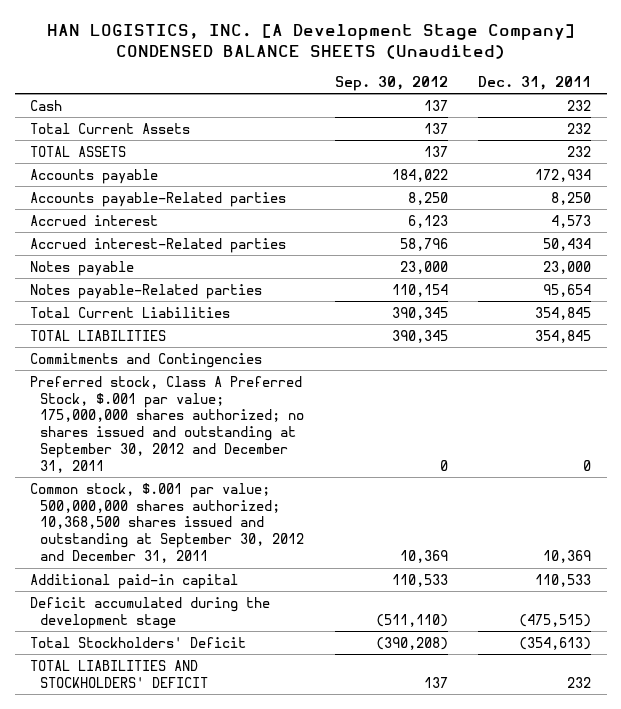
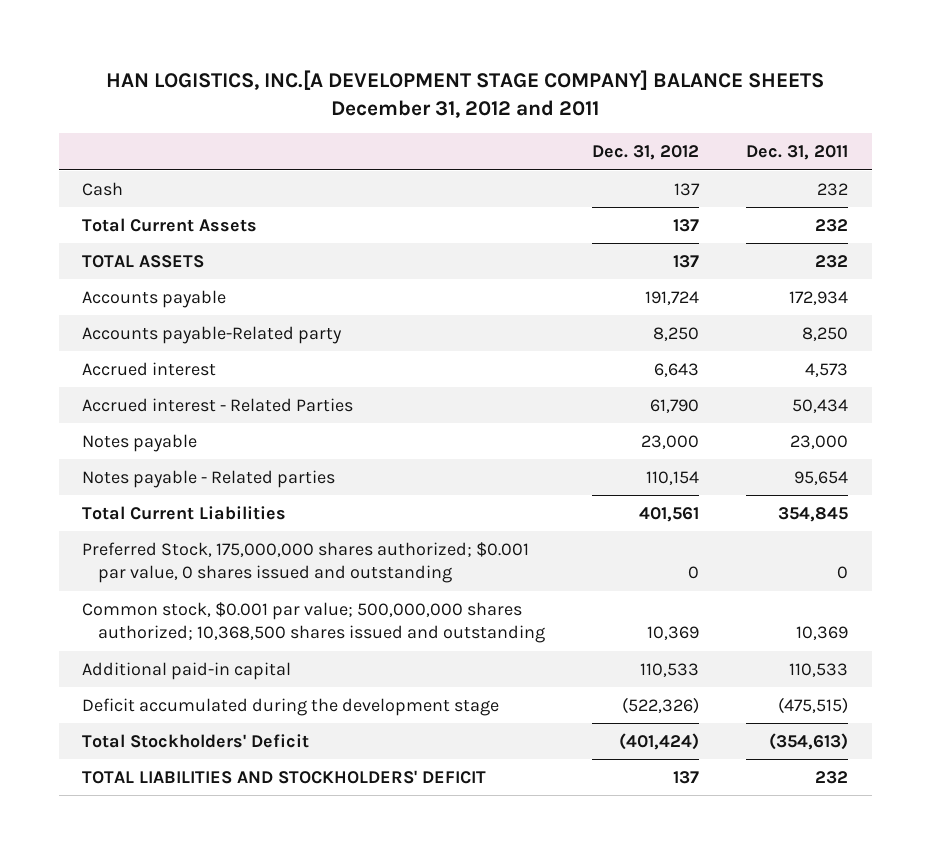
[46,23,575,59] HAN LOGISTICS, INC. [A Development Stage Company] CONDENSED BALANCE SHEETS (Unaudited) -> [106,70,825,119] HAN LOGISTICS, INC.[A DEVELOPMENT STAGE COMPANY] BALANCE SHEETS December 31, 2012 and 2011
[334,75,448,91] Sep. 30, 2012 -> none
none -> [592,145,700,161] Dec. 31, 2012
[30,191,287,207] Accounts payable-Related parties -> [82,325,343,344] Accounts payable-Related party
[30,237,287,253] Accrued interest-Related parties -> [82,397,354,412] Accrued interest - Related Parties
[30,283,263,299] Notes payable-Related parties -> [82,469,336,488] Notes payable - Related parties
[30,329,167,341] TOTAL LIABILITIES -> none
[30,352,263,368] Commitments and Contingencies -> none
[30,375,305,474] Preferred stock, Class A Preferred Stock, $.001 par value; 175,000,000 shares authorized; no shares issued and outstanding at September 30, 2012 and December 31, 2011 -> [82,541,530,584] Preferred Stock, 175,000,000 shares authorized; $0.001 par value, 0 shares issued and outstanding
[30,482,305,564] Common stock, $.001 par value; 500,000,000 shares authorized; 10,368,500 shares issued and outstanding at September 30, 2012 and December 31, 2011 -> [82,601,546,644] Common stock, $0.001 par value; 500,000,000 shares authorized; 10,368,500 shares issued and outstanding

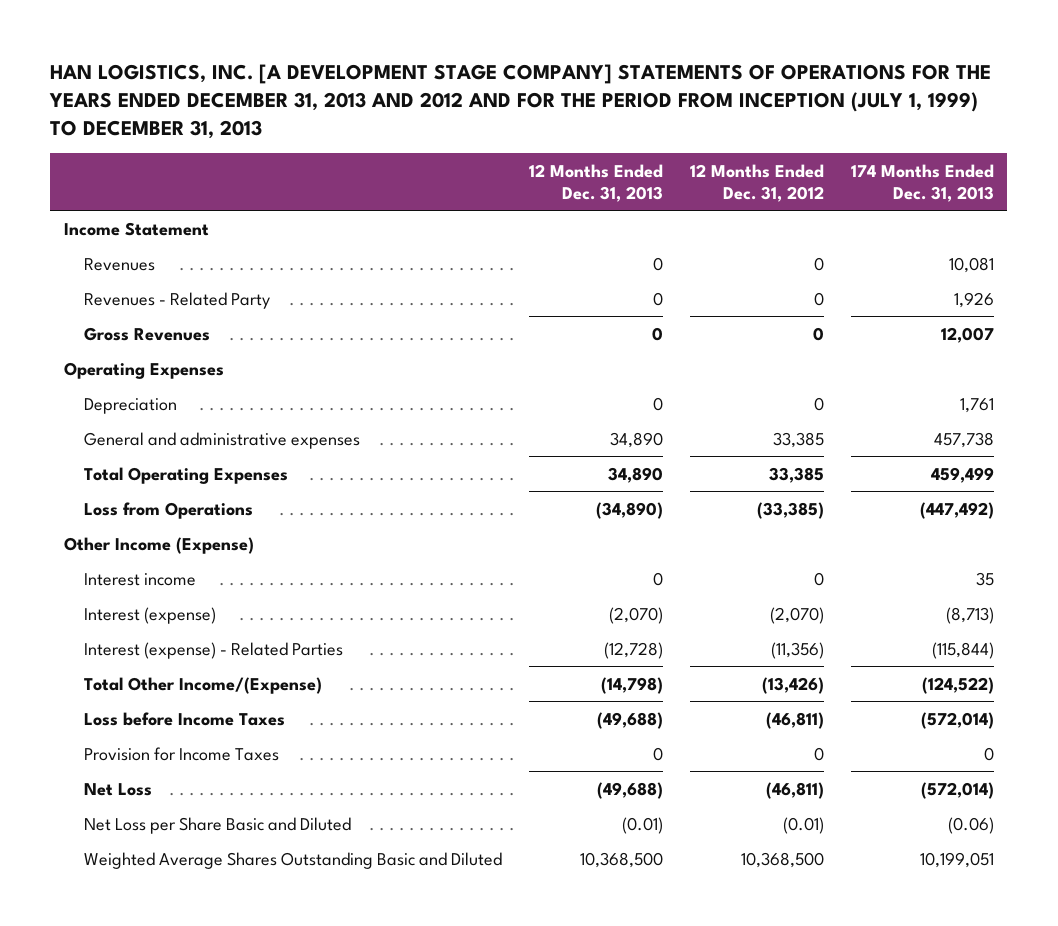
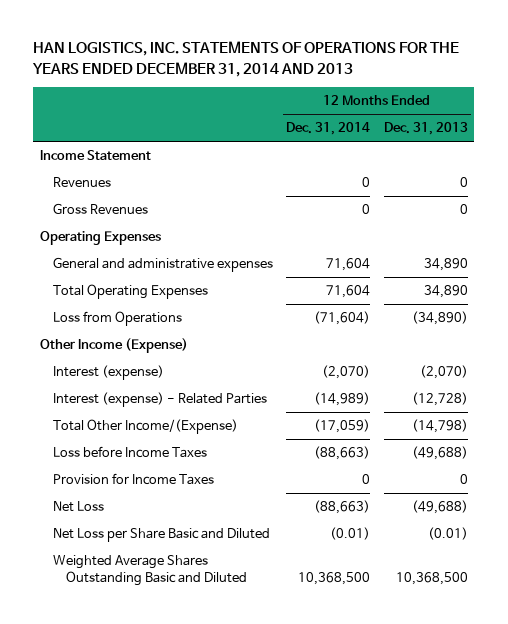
[49,63,992,139] HAN LOGISTICS, INC. [A DEVELOPMENT STAGE COMPANY] STATEMENTS OF OPERATIONS FOR THE YEARS ENDED DECEMBER 31, 2013 AND 2012 AND FOR THE PERIOD FROM INCEPTION (JULY 1, 1999) TO DECEMBER 31, 2013 -> [32,41,460,77] HAN LOGISTICS, INC. STATEMENTS OF OPERATIONS FOR THE YEARS ENDED DECEMBER 31, 2014 AND 2013
[689,163,824,202] 12 Months Ended Dec. 31, 2012 -> none
[850,163,994,202] 174 Months Ended Dec. 31, 2013 -> none
none -> [286,122,371,136] Dec. 31, 2014
[83,291,270,309] Revenues - Related Party -> none
[83,397,177,414] Depreciation -> none
[83,572,196,586] Interest income -> none

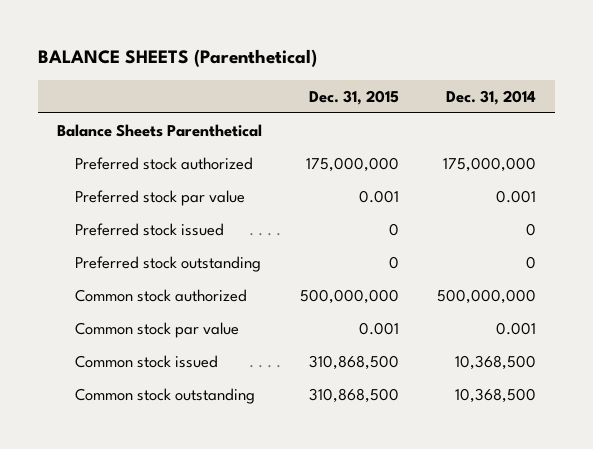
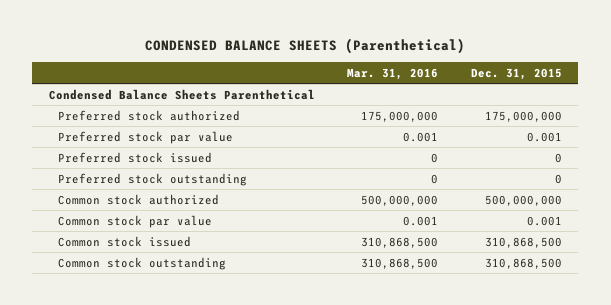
[37,49,317,68] BALANCE SHEETS (Parenthetical) -> [145,38,466,55] CONDENSED BALANCE SHEETS (Parenthetical)
[446,89,537,105] Dec. 31, 2014 -> none
none -> [347,67,439,80] Mar. 31, 2016
[56,123,262,137] Balance Sheets Parenthetical -> [48,88,315,100] Condensed Balance Sheets Parenthetical

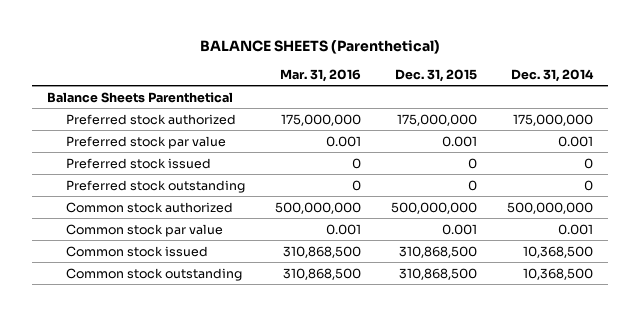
[145,38,466,55] CONDENSED BALANCE SHEETS (Parenthetical) -> [199,39,440,54] BALANCE SHEETS (Parenthetical)
none -> [510,68,594,82] Dec. 31, 2014
[48,88,315,100] Condensed Balance Sheets Parenthetical -> [46,91,233,103] Balance Sheets Parenthetical

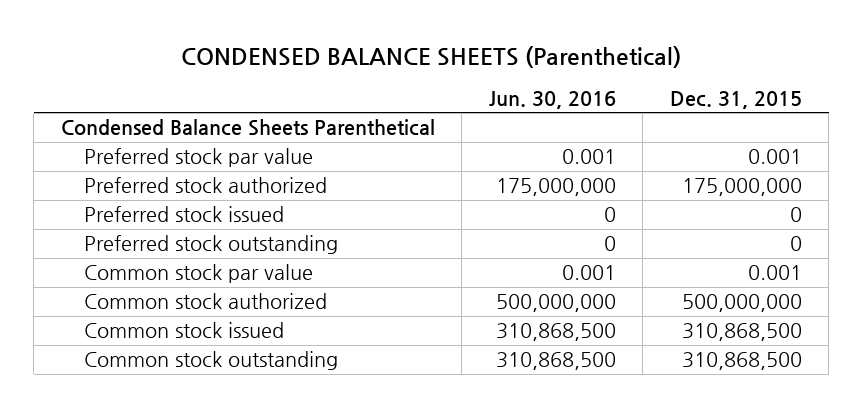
[199,39,440,54] BALANCE SHEETS (Parenthetical) -> [181,45,682,68] CONDENSED BALANCE SHEETS (Parenthetical)
[280,68,362,82] Mar. 31, 2016 -> none
[510,68,594,82] Dec. 31, 2014 -> none
none -> [488,90,616,109] Jun. 30, 2016
[46,91,233,103] Balance Sheets Parenthetical -> [60,119,435,137] Condensed Balance Sheets Parenthetical
[66,113,237,125] Preferred stock authorized -> [84,177,328,194] Preferred stock authorized
[66,201,234,213] Common stock authorized -> [84,293,328,310] Common stock authorized

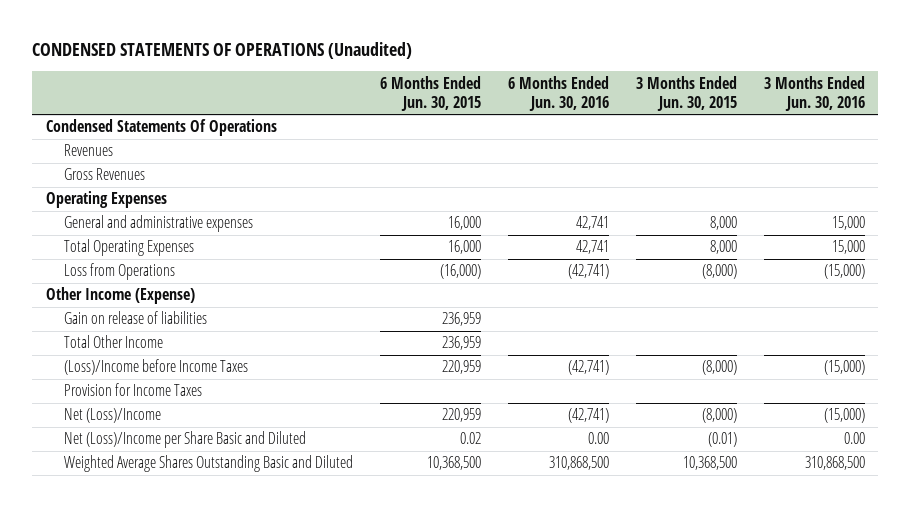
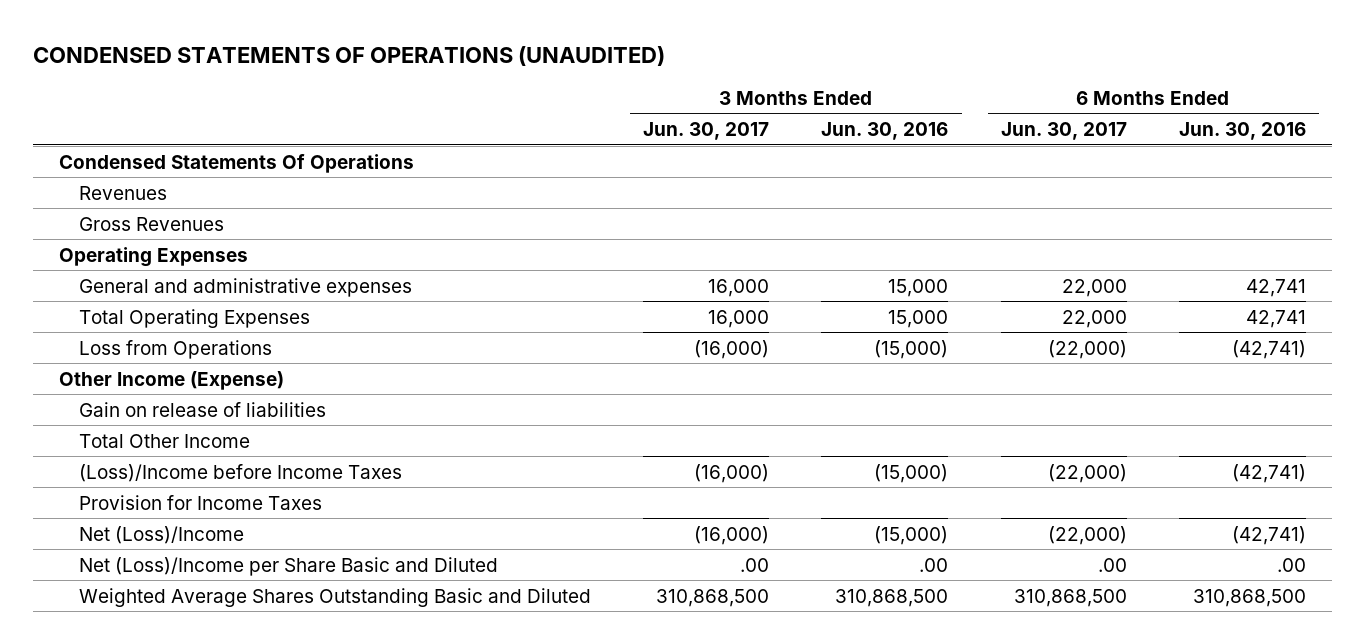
[32,41,413,59] CONDENSED STATEMENTS OF OPERATIONS (Unaudited) -> [33,46,666,67] CONDENSED STATEMENTS OF OPERATIONS (UNAUDITED)
[380,75,482,111] 6 Months Ended Jun. 30, 2015 -> none
[636,75,738,111] 3 Months Ended Jun. 30, 2015 -> none
none -> [643,122,770,141] Jun. 30, 2017
none -> [1000,122,1127,141] Jun. 30, 2017
[588,432,610,445] 0.00 -> [1276,557,1306,572] .00
[844,432,866,445] 0.00 -> [919,557,949,572] .00

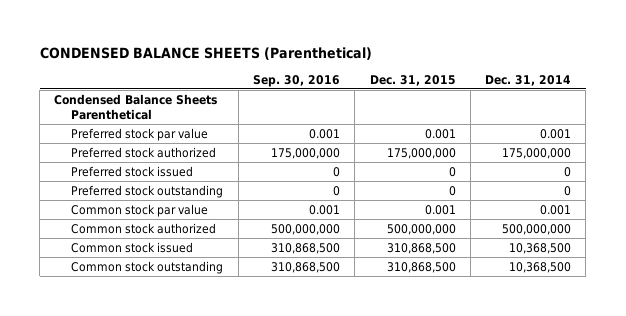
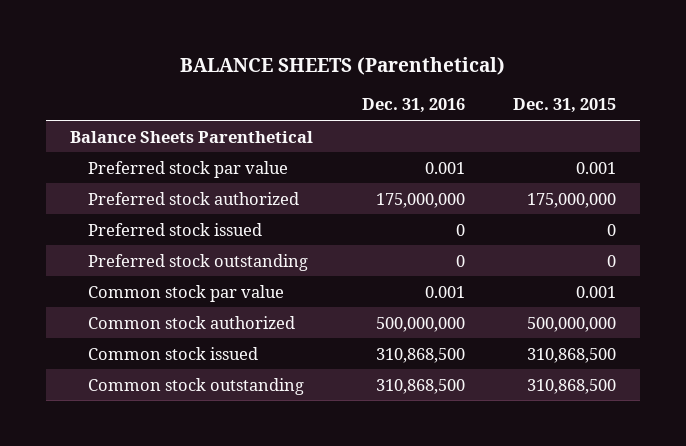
[39,47,372,61] CONDENSED BALANCE SHEETS (Parenthetical) -> [180,56,506,75] BALANCE SHEETS (Parenthetical)
[252,74,340,87] Sep. 30, 2016 -> none
[485,74,572,86] Dec. 31, 2014 -> none
none -> [361,98,465,114] Dec. 31, 2016
[54,93,218,120] Condensed Balance Sheets Parenthetical -> [70,130,314,143] Balance Sheets Parenthetical

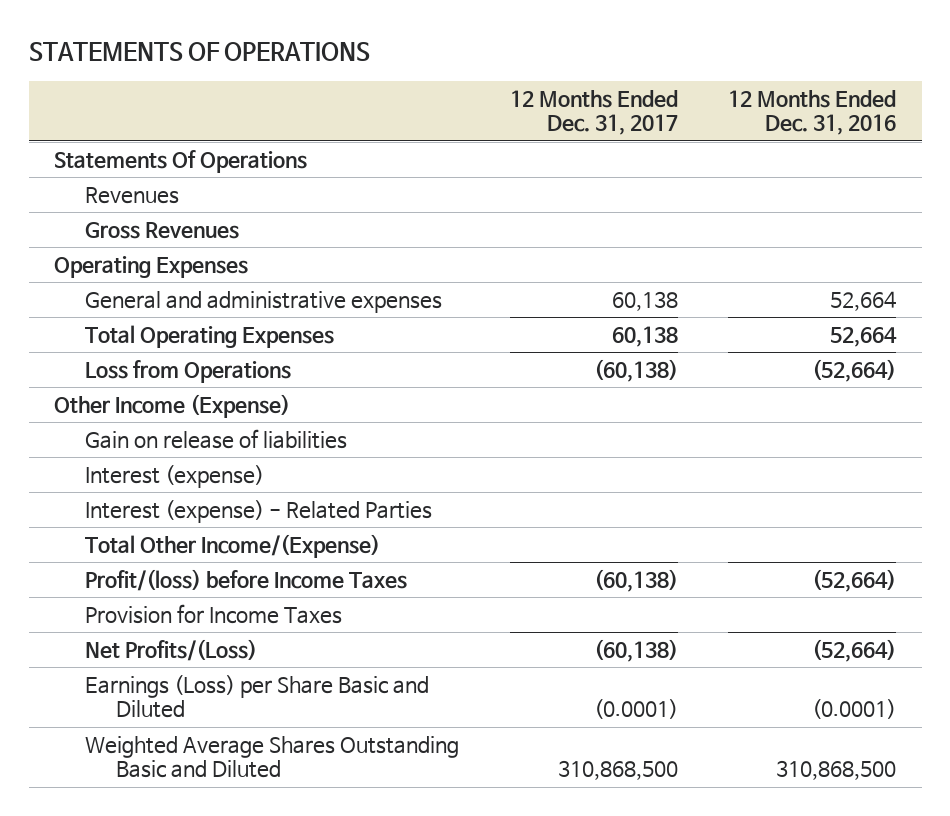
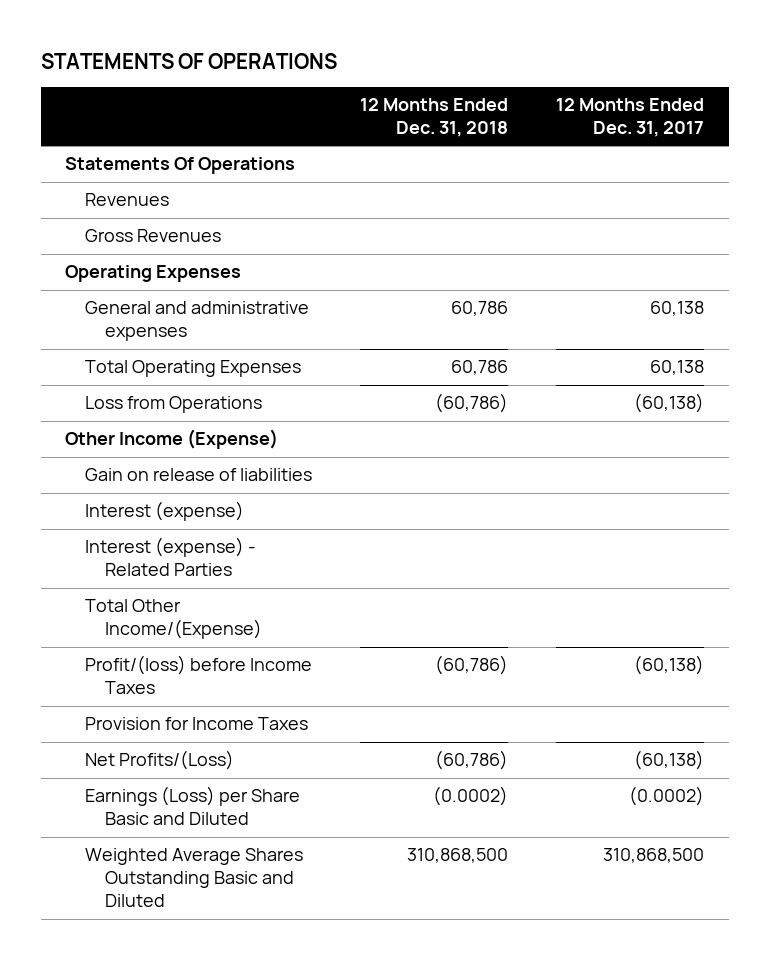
[728,89,897,136] 12 Months Ended Dec. 31, 2016 -> none
none -> [360,98,509,138] 12 Months Ended Dec. 31, 2018
[593,699,678,720] (0.0001) -> [629,786,705,807] (0.0002)

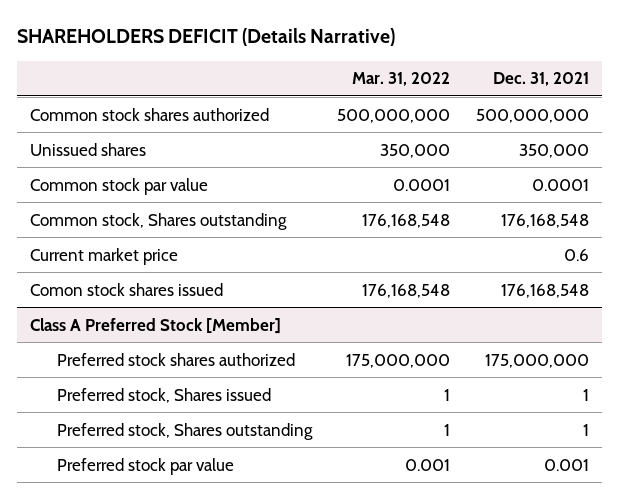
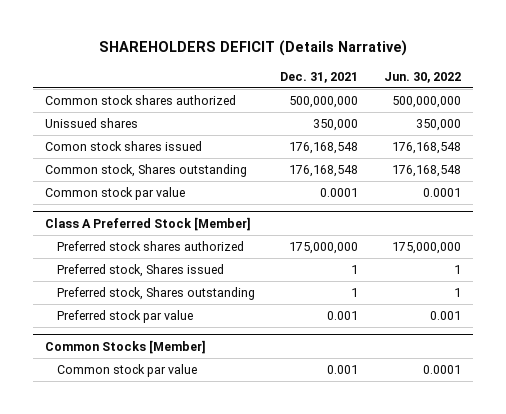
[352,72,451,87] Mar. 31, 2022 -> none
none -> [383,71,461,83] Jun. 30, 2022
[29,247,178,265] Current market price -> none
[29,212,287,230] Common stock, Shares outstanding -> [45,164,248,178] Common stock, Shares outstanding
[29,177,208,195] Common stock par value -> [45,187,186,201] Common stock par value
none -> [45,339,207,354] Common Stocks [Member]
none -> [57,364,198,378] Common stock par value

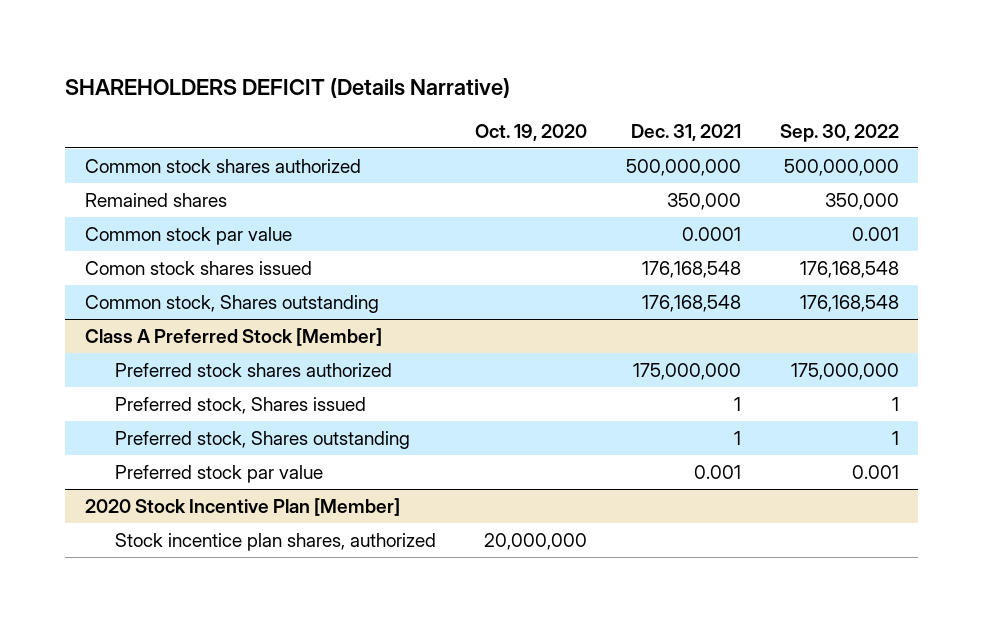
[383,71,461,83] Jun. 30, 2022 -> none
none -> [474,123,587,141] Oct. 19, 2020
none -> [779,123,899,142] Sep. 30, 2022
[45,118,139,129] Unissued shares -> none
none -> [84,192,227,207] Remained shares
[45,187,186,201] Common stock par value -> [84,226,292,245] Common stock par value
[45,339,207,354] Common Stocks [Member] -> none
[57,364,198,378] Common stock par value -> none
none -> [84,497,400,516] 2020 Stock Incentive Plan [Member]
none -> [115,532,437,551] Stock incentice plan shares, authorized

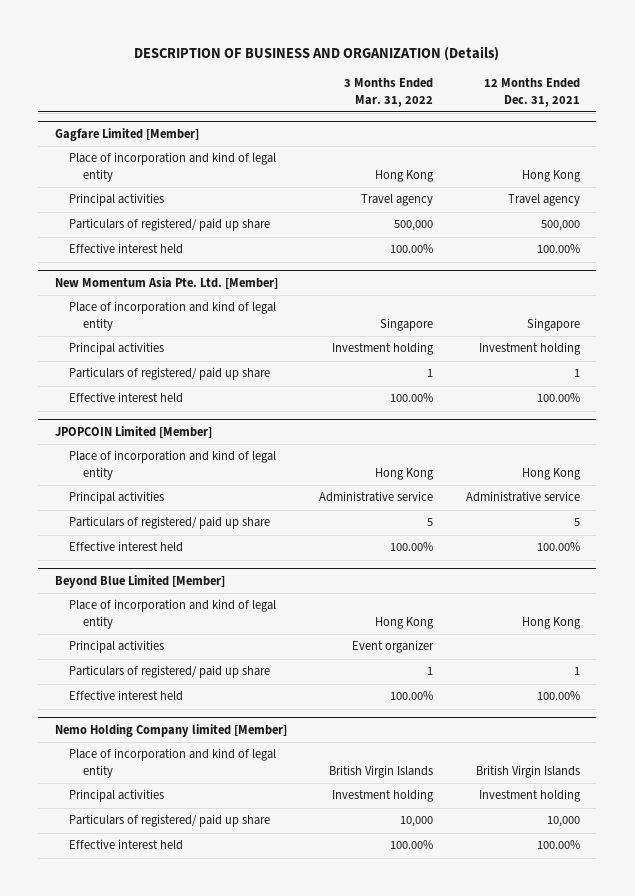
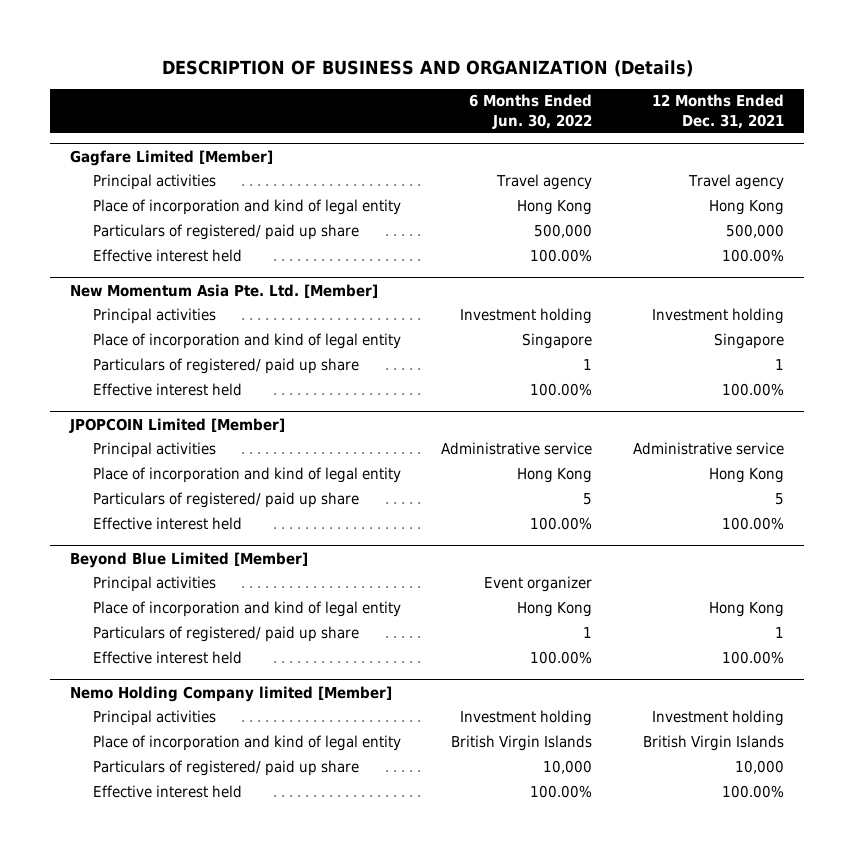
[344,78,434,107] 3 Months Ended Mar. 31, 2022 -> none
none -> [469,94,593,129] 6 Months Ended Jun. 30, 2022
[68,152,276,182] Place of incorporation and kind of legal entity -> [93,198,402,215] Place of incorporation and kind of legal entity
[68,301,276,331] Place of incorporation and kind of legal entity -> [93,332,402,349] Place of incorporation and kind of legal entity
[68,450,276,480] Place of incorporation and kind of legal entity -> [93,466,402,483] Place of incorporation and kind of legal entity
[68,599,276,629] Place of incorporation and kind of legal entity -> [93,600,402,617] Place of incorporation and kind of legal entity
[68,748,276,778] Place of incorporation and kind of legal entity -> [93,734,402,751] Place of incorporation and kind of legal entity

